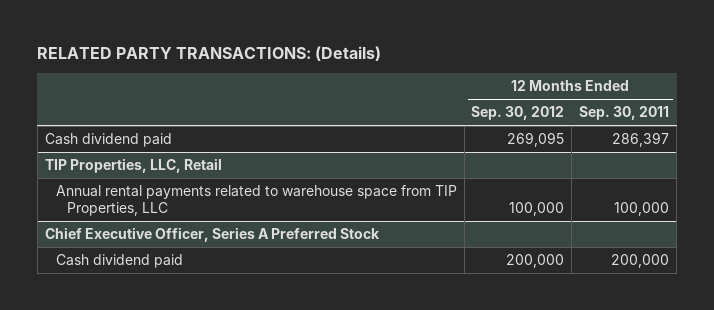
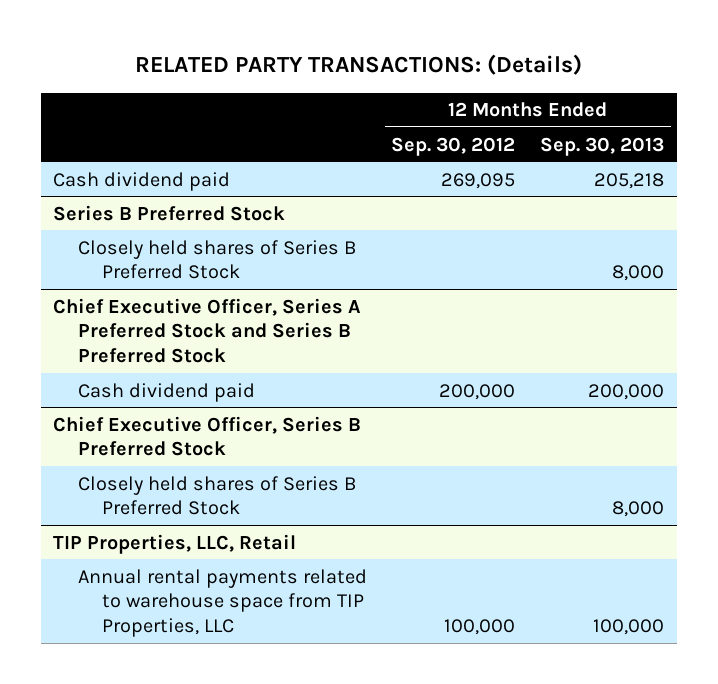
[579,106,670,121] Sep. 30, 2011 -> none
none -> [540,136,665,156] Sep. 30, 2013
none -> [53,204,286,221] Series B Preferred Stock
none -> [77,239,356,280] Closely held shares of Series B Preferred Stock
none -> [53,297,362,363] Chief Executive Officer, Series A Preferred Stock and Series B Preferred Stock
none -> [77,382,255,402] Cash dividend paid
none -> [53,415,362,457] Chief Executive Officer, Series B Preferred Stock
none -> [77,475,356,516] Closely held shares of Series B Preferred Stock
[44,227,380,243] Chief Executive Officer, Series A Preferred Stock -> none
[55,254,183,269] Cash dividend paid -> none

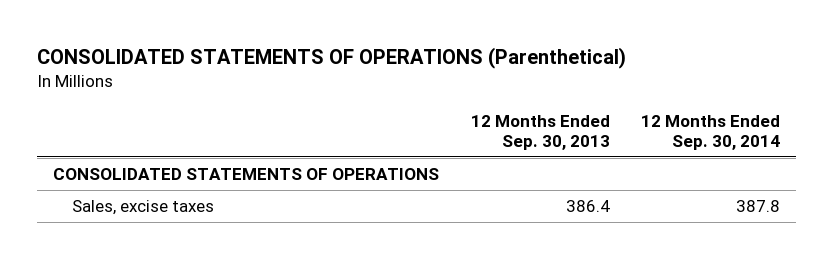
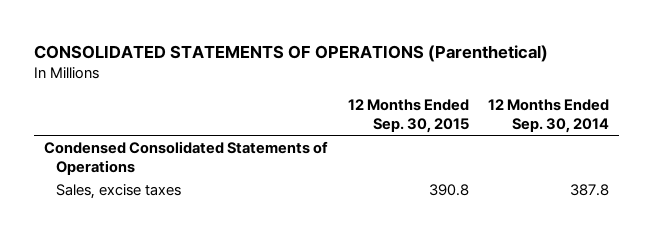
[470,114,610,150] 12 Months Ended Sep. 30, 2013 -> none
none -> [347,98,469,134] 12 Months Ended Sep. 30, 2015
[53,168,440,181] CONSOLIDATED STATEMENTS OF OPERATIONS -> [44,140,329,176] Condensed Consolidated Statements of Operations

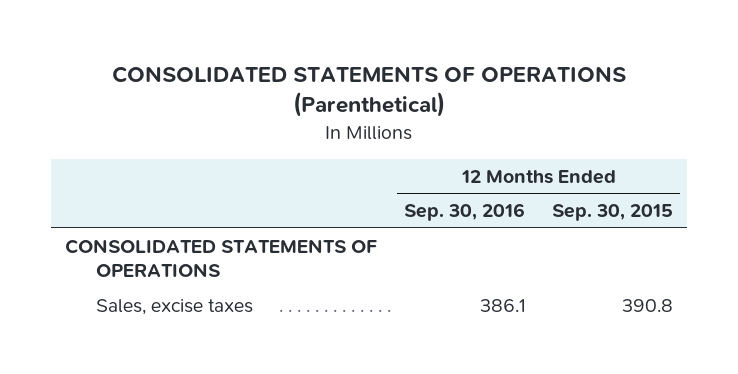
[487,98,609,134] 12 Months Ended Sep. 30, 2014 -> none
none -> [404,203,526,222] Sep. 30, 2016
[44,140,329,176] Condensed Consolidated Statements of Operations -> [64,238,377,278] CONSOLIDATED STATEMENTS OF OPERATIONS

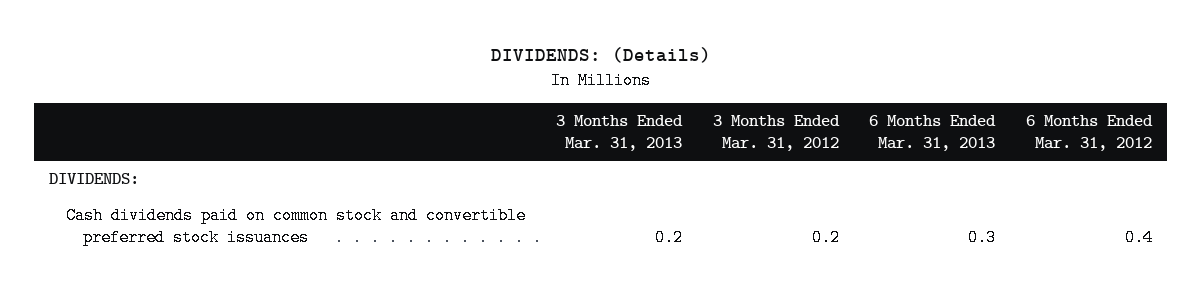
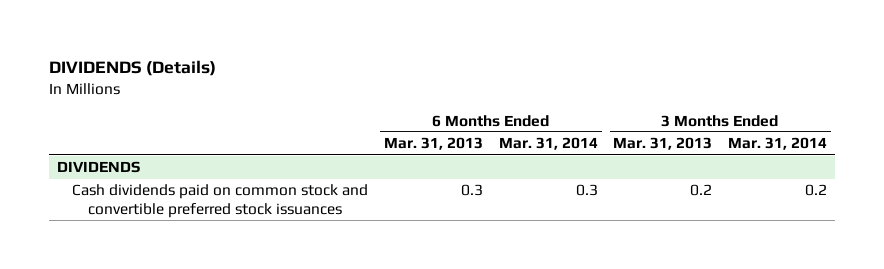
[490,47,711,64] DIVIDENDS: (Details) -> [49,60,217,77] DIVIDENDS (Details)
[712,114,840,151] 3 Months Ended Mar. 31, 2012 -> none
[1025,114,1153,151] 6 Months Ended Mar. 31, 2012 -> none
none -> [498,137,598,151] Mar. 31, 2014
none -> [728,137,828,151] Mar. 31, 2014
[49,173,140,185] DIVIDENDS: -> [57,161,141,174] DIVIDENDS

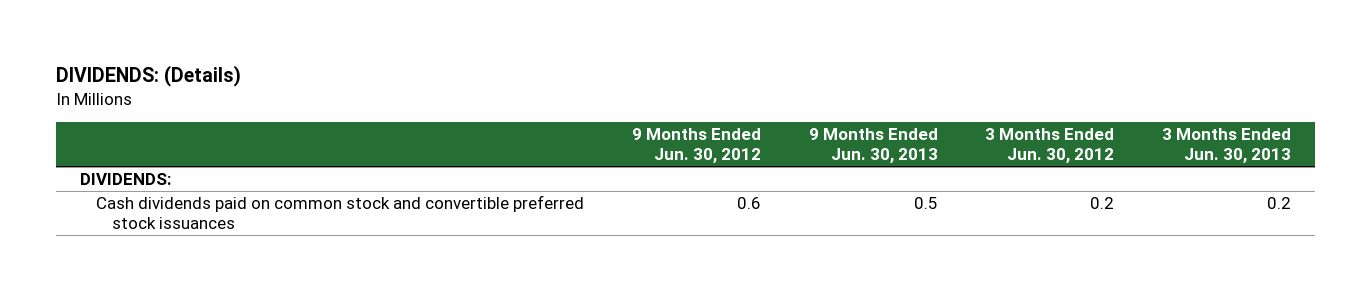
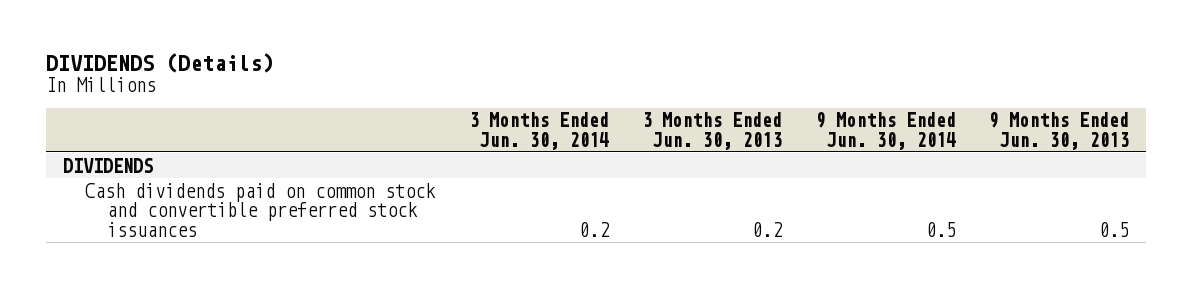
[56,65,242,88] DIVIDENDS: (Details) -> [46,52,275,73] DIVIDENDS (Details)
[631,128,761,164] 9 Months Ended Jun. 30, 2012 -> none
[985,128,1115,164] 3 Months Ended Jun. 30, 2012 -> none
none -> [468,112,609,150] 3 Months Ended Jun. 30, 2014
none -> [815,112,956,150] 9 Months Ended Jun. 30, 2014
[80,173,172,186] DIVIDENDS: -> [63,157,154,173] DIVIDENDS

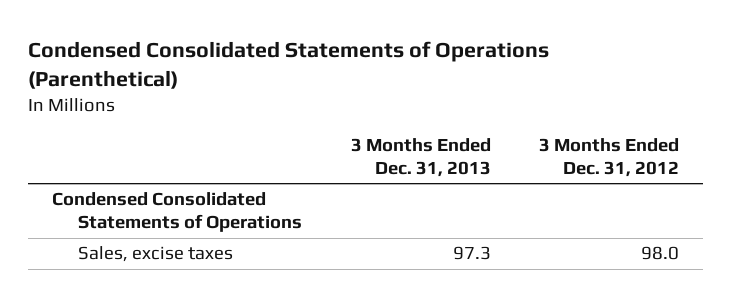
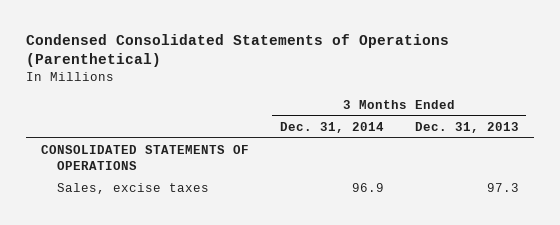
[538,137,679,177] 3 Months Ended Dec. 31, 2012 -> none
none -> [279,121,384,133] Dec. 31, 2014
[51,192,303,233] Condensed Consolidated Statements of Operations -> [41,145,250,170] CONSOLIDATED STATEMENTS OF OPERATIONS

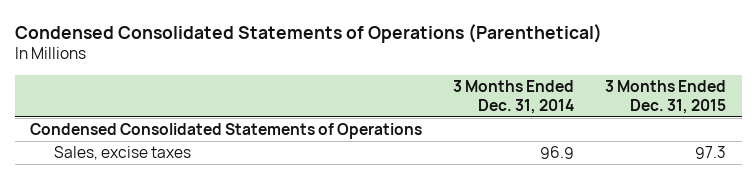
[414,121,519,133] Dec. 31, 2013 -> none
none -> [605,79,727,114] 3 Months Ended Dec. 31, 2015
[41,145,250,170] CONSOLIDATED STATEMENTS OF OPERATIONS -> [30,123,423,140] Condensed Consolidated Statements of Operations

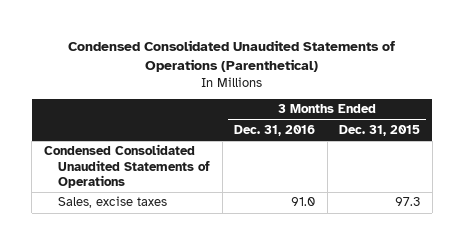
[14,23,602,43] Condensed Consolidated Statements of Operations (Parenthetical) -> [68,39,396,72] Condensed Consolidated Unaudited Statements of Operations (Parenthetical)
[453,79,575,114] 3 Months Ended Dec. 31, 2014 -> none
none -> [234,124,316,136] Dec. 31, 2016
[30,123,423,140] Condensed Consolidated Statements of Operations -> [43,144,210,189] Condensed Consolidated Unaudited Statements of Operations

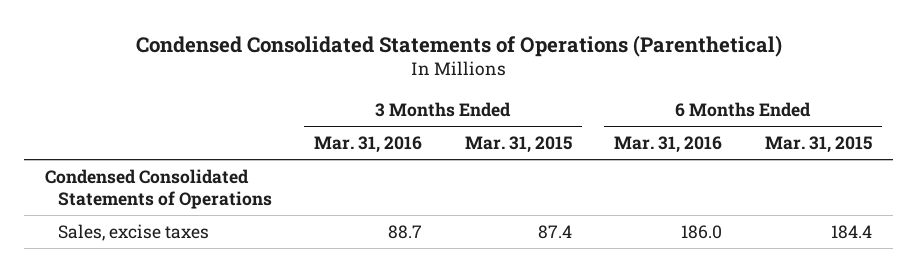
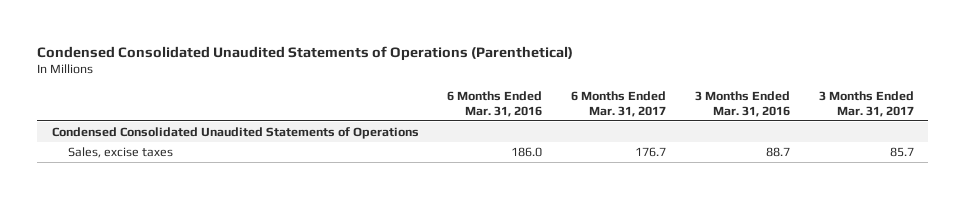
[135,34,782,57] Condensed Consolidated Statements of Operations (Parenthetical) -> [37,45,574,61] Condensed Consolidated Unaudited Statements of Operations (Parenthetical)
[464,135,572,153] Mar. 31, 2015 -> none
[764,135,872,153] Mar. 31, 2015 -> none
none -> [571,91,667,118] 6 Months Ended Mar. 31, 2017
none -> [818,91,914,118] 3 Months Ended Mar. 31, 2017
[45,168,272,209] Condensed Consolidated Statements of Operations -> [51,127,419,140] Condensed Consolidated Unaudited Statements of Operations

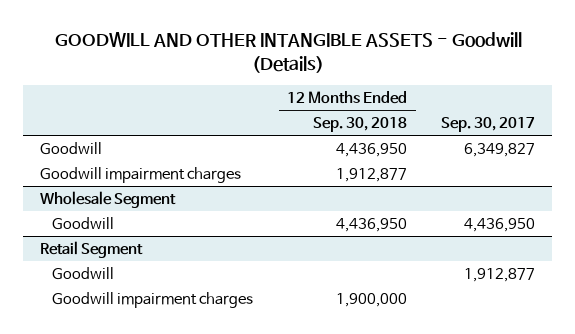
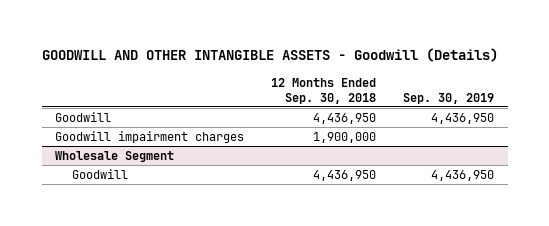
[441,117,536,133] Sep. 30, 2017 -> none
none -> [403,92,495,104] Sep. 30, 2019
[336,168,408,183] 1,912,877 -> [313,132,377,144] 1,900,000
[39,241,143,259] Retail Segment -> none
[52,267,115,281] Goodwill -> none
[52,292,254,309] Goodwill impairment charges -> none

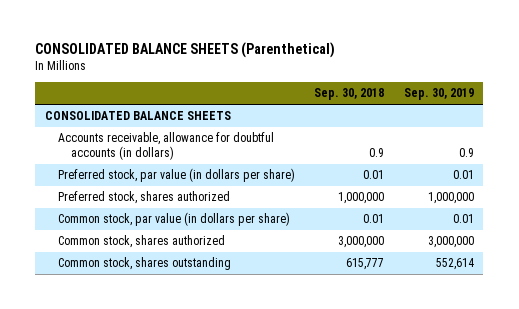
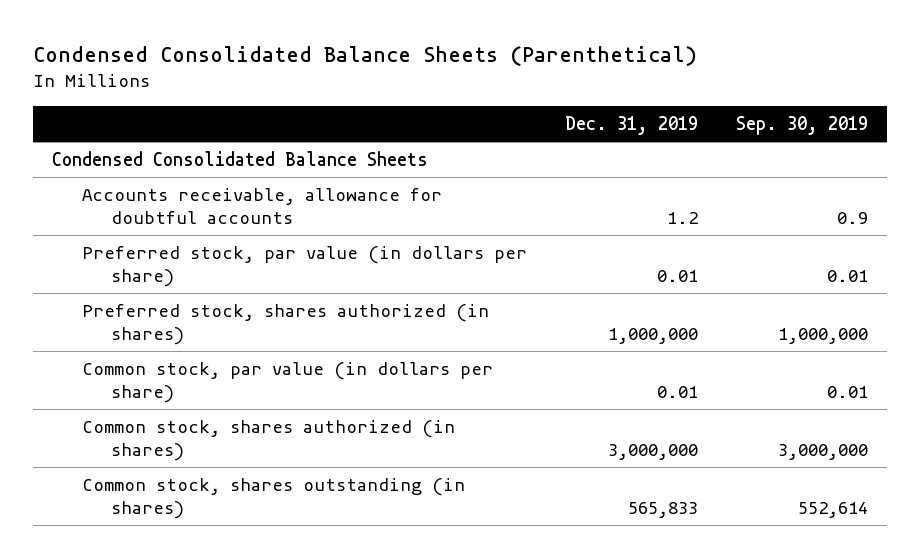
[35,41,336,58] CONSOLIDATED BALANCE SHEETS (Parenthetical) -> [33,46,698,67] Condensed Consolidated Balance Sheets (Parenthetical)
[314,88,385,101] Sep. 30, 2018 -> none
none -> [564,115,698,135] Dec. 31, 2019
[44,111,231,121] CONSOLIDATED BALANCE SHEETS -> [52,151,429,167] Condensed Consolidated Balance Sheets
[57,132,274,161] Accounts receivable, allowance for doubtful accounts (in dollars) -> [81,188,442,224] Accounts receivable, allowance for doubtful accounts
[57,191,230,205] Preferred stock, shares authorized -> [81,304,489,345] Preferred stock, shares authorized (in shares)
[57,235,225,249] Common stock, shares authorized -> [81,420,455,461] Common stock, shares authorized (in shares)
[57,257,231,271] Common stock, shares outstanding -> [81,478,465,519] Common stock, shares outstanding (in shares)

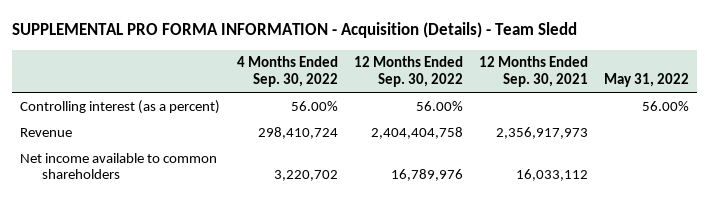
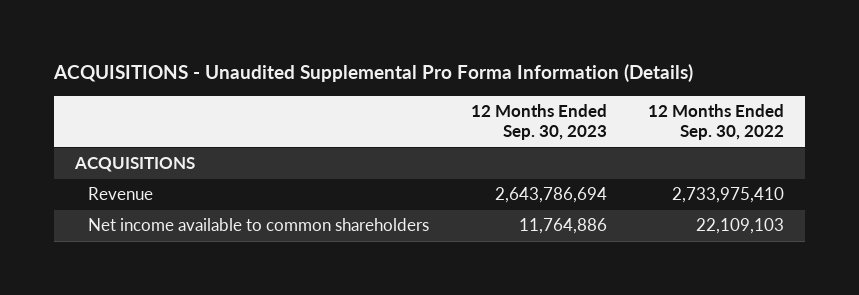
[12,22,578,39] SUPPLEMENTAL PRO FORMA INFORMATION - Acquisition (Details) - Team Sledd -> [53,64,694,83] ACQUISITIONS - Unaudited Supplemental Pro Forma Information (Details)
[236,56,338,88] 4 Months Ended Sep. 30, 2022 -> none
[478,56,588,88] 12 Months Ended Sep. 30, 2021 -> none
[603,73,689,88] May 31, 2022 -> none
none -> [470,103,607,141] 12 Months Ended Sep. 30, 2023
[20,99,221,114] Controlling interest (as a percent) -> none
none -> [73,157,195,173] ACQUISITIONS
[370,126,463,139] 2,404,404,758 -> [672,187,785,204] 2,733,975,410
[390,169,463,182] 16,789,976 -> [696,218,785,235] 22,109,103

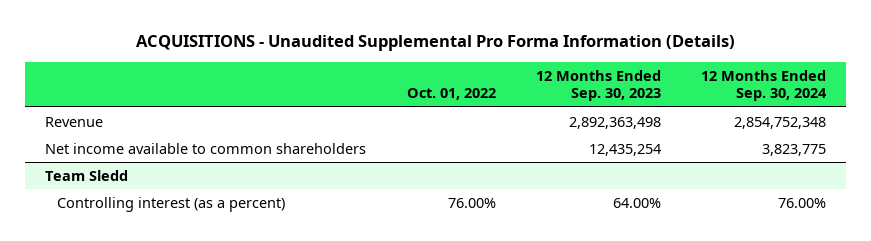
[648,103,785,141] 12 Months Ended Sep. 30, 2022 -> none
none -> [406,87,496,100] Oct. 01, 2022
none -> [701,69,828,101] 12 Months Ended Sep. 30, 2024
[73,157,195,173] ACQUISITIONS -> none
[494,187,607,204] 2,643,786,694 -> [568,116,661,129] 2,892,363,498
[518,218,607,235] 11,764,886 -> [588,143,661,156] 12,435,254
none -> [45,169,129,181] Team Sledd
none -> [56,196,285,212] Controlling interest (as a percent)

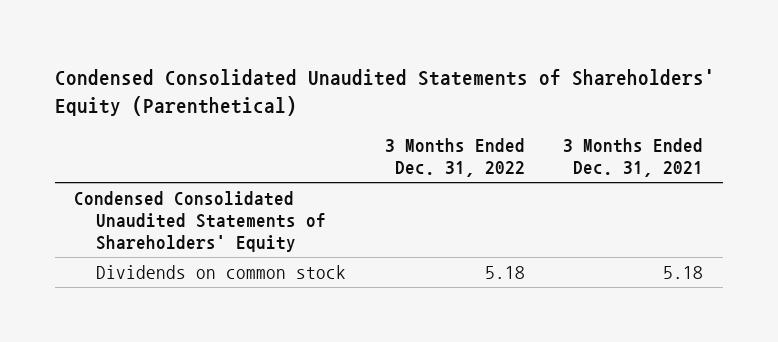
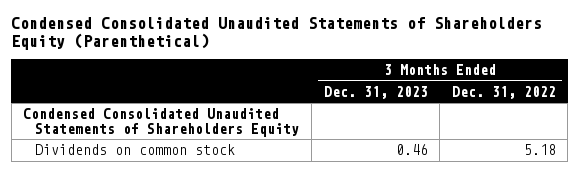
[55,68,716,117] Condensed Consolidated Unaudited Statements of Shareholders' Equity (Parenthetical) -> [11,17,543,51] Condensed Consolidated Unaudited Statements of Shareholders Equity (Parenthetical)
[563,138,704,178] 3 Months Ended Dec. 31, 2021 -> none
none -> [323,85,428,99] Dec. 31, 2023
[74,190,327,252] Condensed Consolidated Unaudited Statements of Shareholders' Equity -> [23,108,300,137] Condensed Consolidated Unaudited Statements of Shareholders Equity

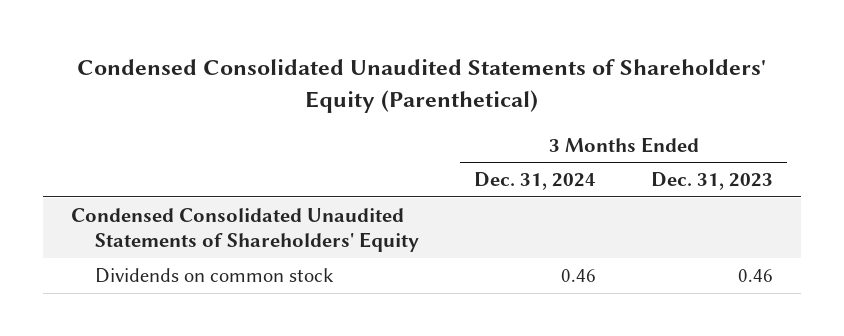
[11,17,543,51] Condensed Consolidated Unaudited Statements of Shareholders Equity (Parenthetical) -> [77,59,767,114] Condensed Consolidated Unaudited Statements of Shareholders' Equity (Parenthetical)
[451,85,556,99] Dec. 31, 2022 -> none
none -> [474,172,597,191] Dec. 31, 2024
[23,108,300,137] Condensed Consolidated Unaudited Statements of Shareholders Equity -> [71,207,419,253] Condensed Consolidated Unaudited Statements of Shareholders' Equity

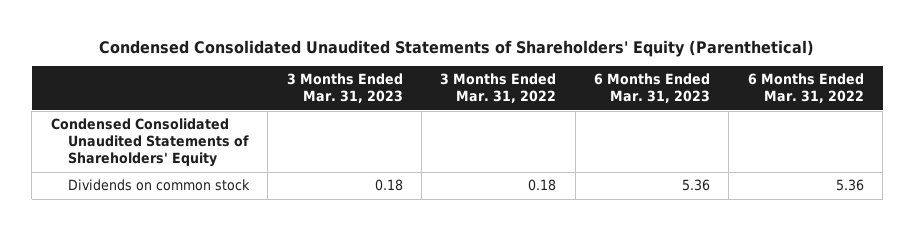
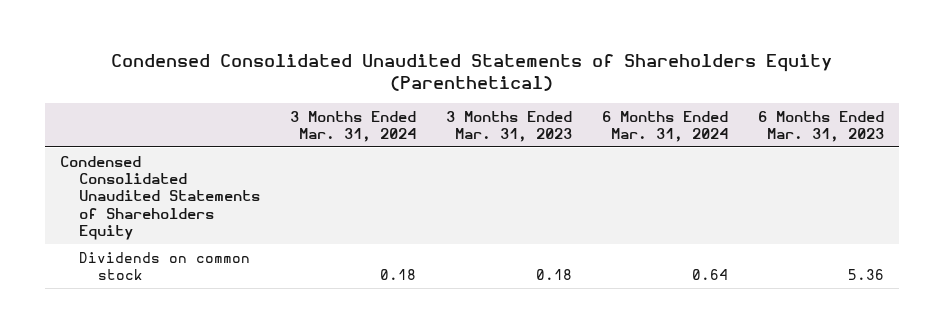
[99,39,815,57] Condensed Consolidated Unaudited Statements of Shareholders' Equity (Parenthetical) -> [111,53,833,91] Condensed Consolidated Unaudited Statements of Shareholders Equity (Parenthetical)
[440,73,557,104] 3 Months Ended Mar. 31, 2022 -> none
[747,73,864,104] 6 Months Ended Mar. 31, 2022 -> none
none -> [289,110,416,143] 3 Months Ended Mar. 31, 2024
none -> [602,110,729,143] 6 Months Ended Mar. 31, 2024
[50,118,249,168] Condensed Consolidated Unaudited Statements of Shareholders' Equity -> [59,155,260,241] Condensed Consolidated Unaudited Statements of Shareholders Equity

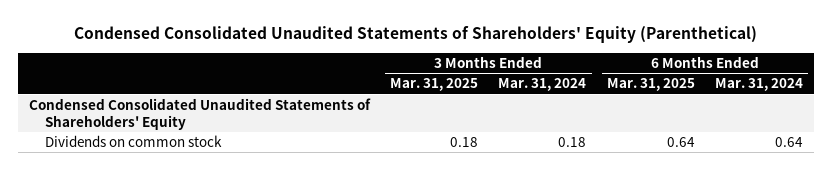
[111,53,833,91] Condensed Consolidated Unaudited Statements of Shareholders Equity (Parenthetical) -> [73,26,757,44] Condensed Consolidated Unaudited Statements of Shareholders' Equity (Parenthetical)
[446,110,573,143] 3 Months Ended Mar. 31, 2023 -> none
[758,110,885,143] 6 Months Ended Mar. 31, 2023 -> none
none -> [390,78,479,92] Mar. 31, 2025
none -> [606,78,695,92] Mar. 31, 2025
[59,155,260,241] Condensed Consolidated Unaudited Statements of Shareholders Equity -> [28,98,371,130] Condensed Consolidated Unaudited Statements of Shareholders' Equity

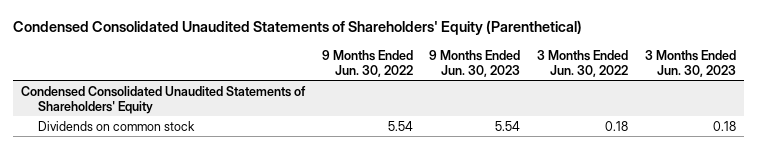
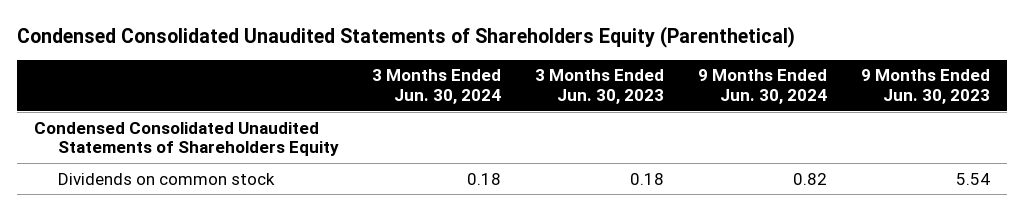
[12,20,582,36] Condensed Consolidated Unaudited Statements of Shareholders' Equity (Parenthetical) -> [16,25,795,48] Condensed Consolidated Unaudited Statements of Shareholders Equity (Parenthetical)
[321,49,413,77] 9 Months Ended Jun. 30, 2022 -> none
[536,49,628,77] 3 Months Ended Jun. 30, 2022 -> none
none -> [372,69,502,105] 3 Months Ended Jun. 30, 2024
none -> [698,69,828,105] 9 Months Ended Jun. 30, 2024
[20,85,306,114] Condensed Consolidated Unaudited Statements of Shareholders' Equity -> [33,121,339,157] Condensed Consolidated Unaudited Statements of Shareholders Equity

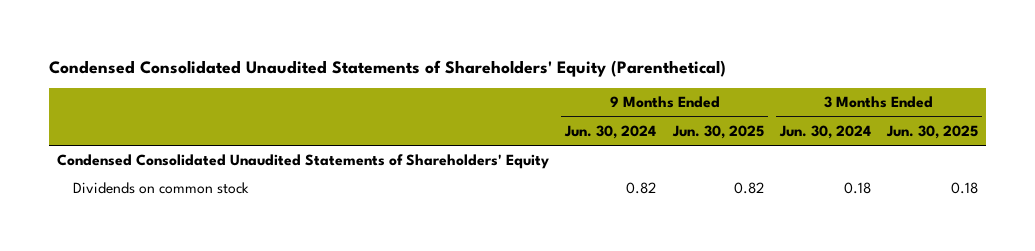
[16,25,795,48] Condensed Consolidated Unaudited Statements of Shareholders Equity (Parenthetical) -> [49,59,727,77] Condensed Consolidated Unaudited Statements of Shareholders' Equity (Parenthetical)
[535,69,665,105] 3 Months Ended Jun. 30, 2023 -> none
[860,69,990,105] 9 Months Ended Jun. 30, 2023 -> none
none -> [671,124,764,139] Jun. 30, 2025
none -> [886,124,979,139] Jun. 30, 2025
[33,121,339,157] Condensed Consolidated Unaudited Statements of Shareholders Equity -> [57,154,550,170] Condensed Consolidated Unaudited Statements of Shareholders' Equity

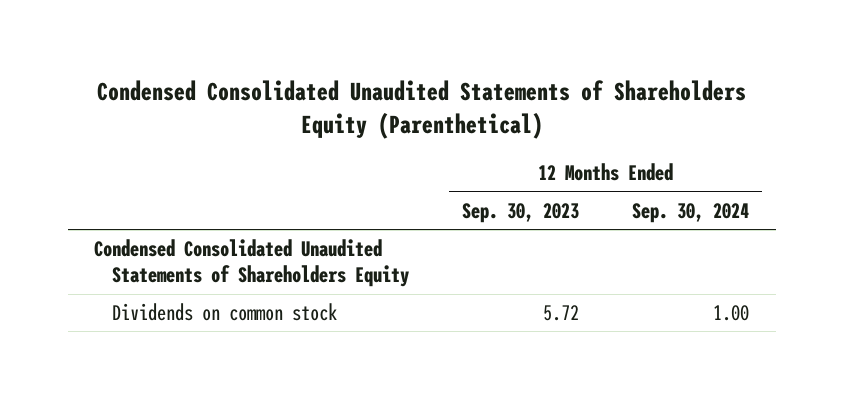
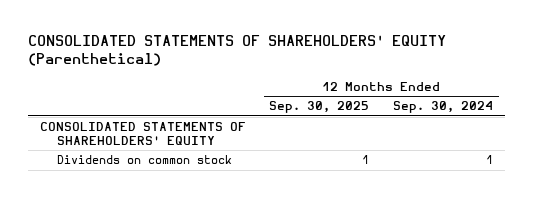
[96,80,746,140] Condensed Consolidated Unaudited Statements of Shareholders Equity (Parenthetical) -> [28,35,447,67] CONSOLIDATED STATEMENTS OF SHAREHOLDERS' EQUITY (Parenthetical)
[462,202,580,223] Sep. 30, 2023 -> none
none -> [269,101,370,114] Sep. 30, 2025
[94,239,410,288] Condensed Consolidated Unaudited Statements of Shareholders Equity -> [39,122,246,145] CONSOLIDATED STATEMENTS OF SHAREHOLDERS' EQUITY
[713,305,750,322] 1.00 -> [485,155,493,165] 1

